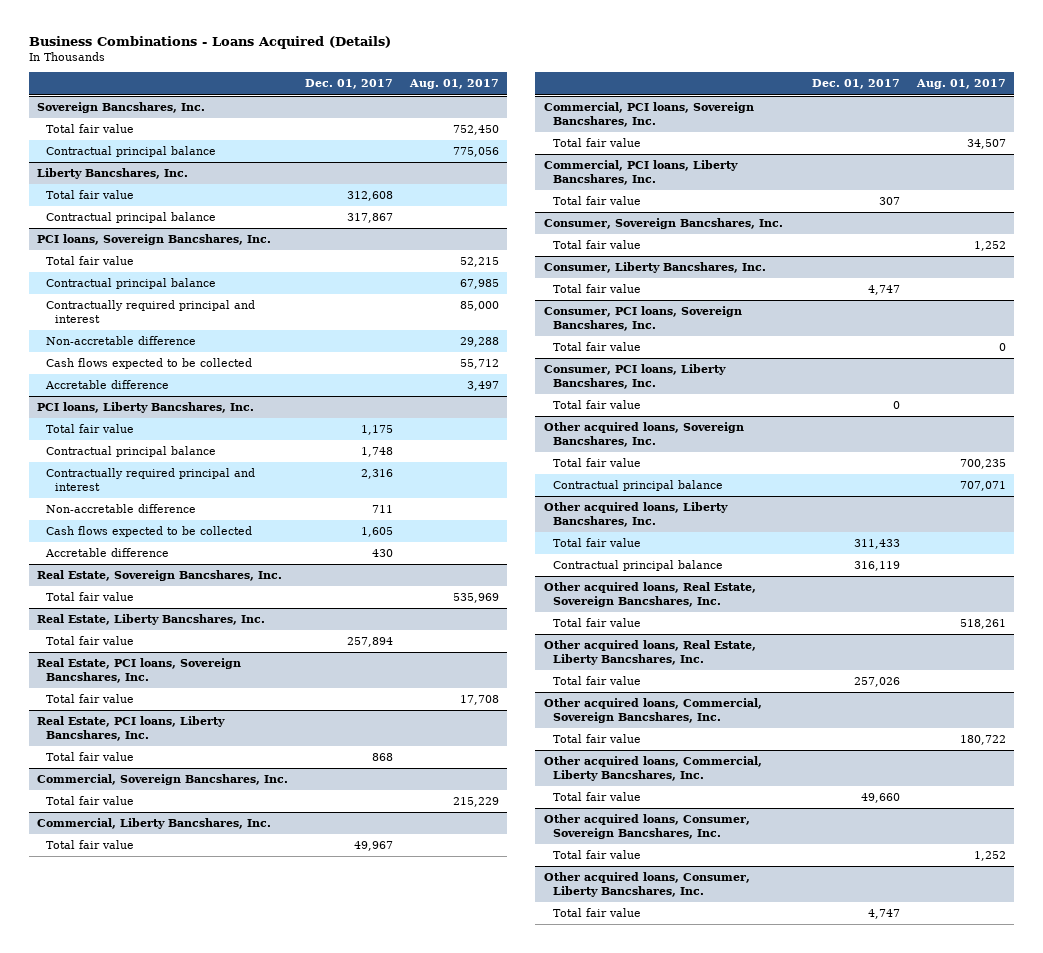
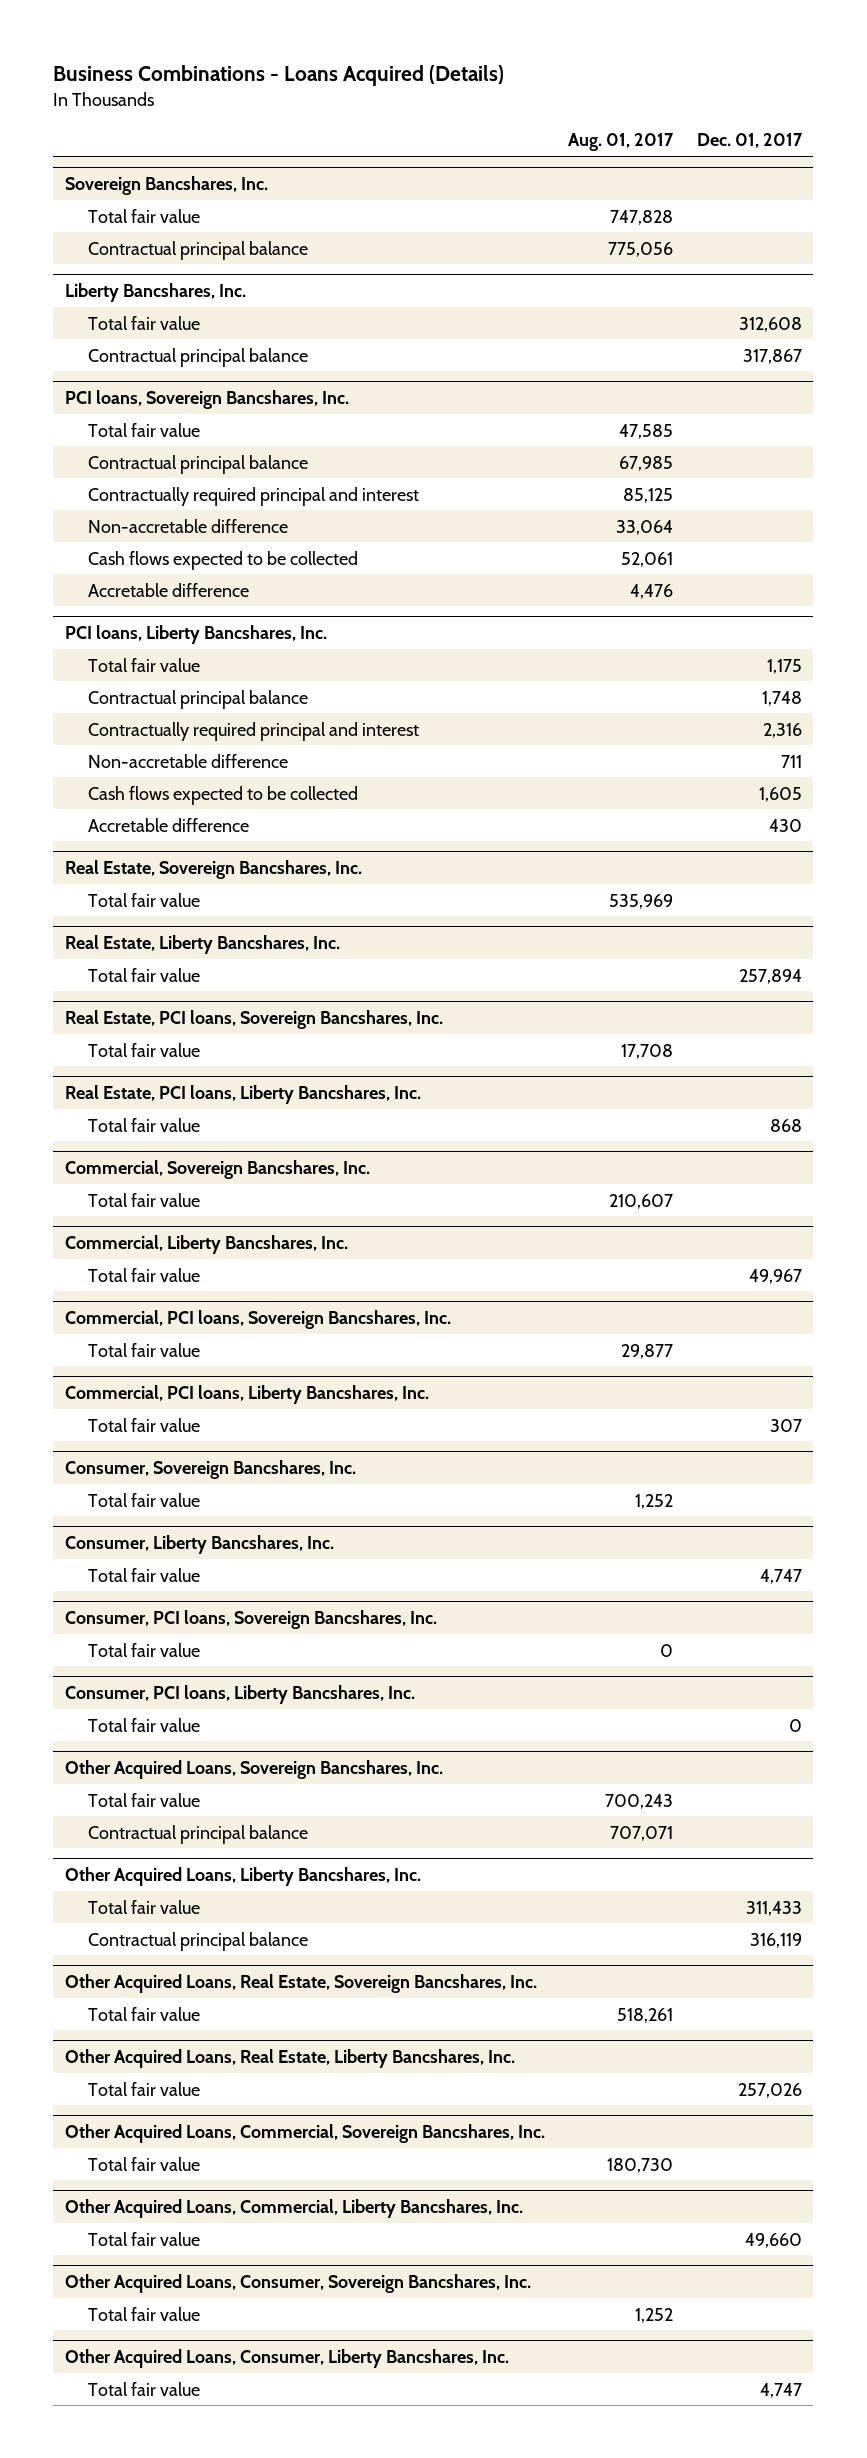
[452,125,499,136] 752,450 -> [610,209,674,225] 747,828
[459,257,499,268] 52,215 -> [619,423,674,439] 47,585
[459,301,499,312] 85,000 -> [623,487,674,503] 85,125
[459,337,499,348] 29,288 -> [616,519,674,535] 33,064
[459,359,499,370] 55,712 -> [621,551,674,567] 52,061
[466,381,499,392] 3,497 -> [630,583,674,599] 4,476
[452,797,499,808] 215,229 -> [609,1193,674,1209] 210,607
[966,139,1006,150] 34,507 -> [621,1343,674,1359] 29,877
[543,422,744,448] Other acquired loans, Sovereign Bancshares, Inc. -> [64,1760,443,1780] Other Acquired Loans, Sovereign Bancshares, Inc.
[959,459,1006,470] 700,235 -> [605,1793,674,1809] 700,243
[543,502,728,528] Other acquired loans, Liberty Bancshares, Inc. -> [64,1867,421,1887] Other Acquired Loans, Liberty Bancshares, Inc.
[543,582,756,608] Other acquired loans, Real Estate, Sovereign Bancshares, Inc. -> [64,1974,537,1994] Other Acquired Loans, Real Estate, Sovereign Bancshares, Inc.
[543,640,756,666] Other acquired loans, Real Estate, Liberty Bancshares, Inc. -> [64,2049,515,2069] Other Acquired Loans, Real Estate, Liberty Bancshares, Inc.
[543,698,762,724] Other acquired loans, Commercial, Sovereign Bancshares, Inc. -> [64,2124,545,2144] Other Acquired Loans, Commercial, Sovereign Bancshares, Inc.
[959,735,1006,746] 180,722 -> [607,2157,674,2173] 180,730
[543,756,762,782] Other acquired loans, Commercial, Liberty Bancshares, Inc. -> [64,2199,523,2219] Other Acquired Loans, Commercial, Liberty Bancshares, Inc.
[543,814,750,840] Other acquired loans, Consumer, Sovereign Bancshares, Inc. -> [64,2274,531,2294] Other Acquired Loans, Consumer, Sovereign Bancshares, Inc.
[543,872,750,898] Other acquired loans, Consumer, Liberty Bancshares, Inc. -> [64,2349,509,2369] Other Acquired Loans, Consumer, Liberty Bancshares, Inc.

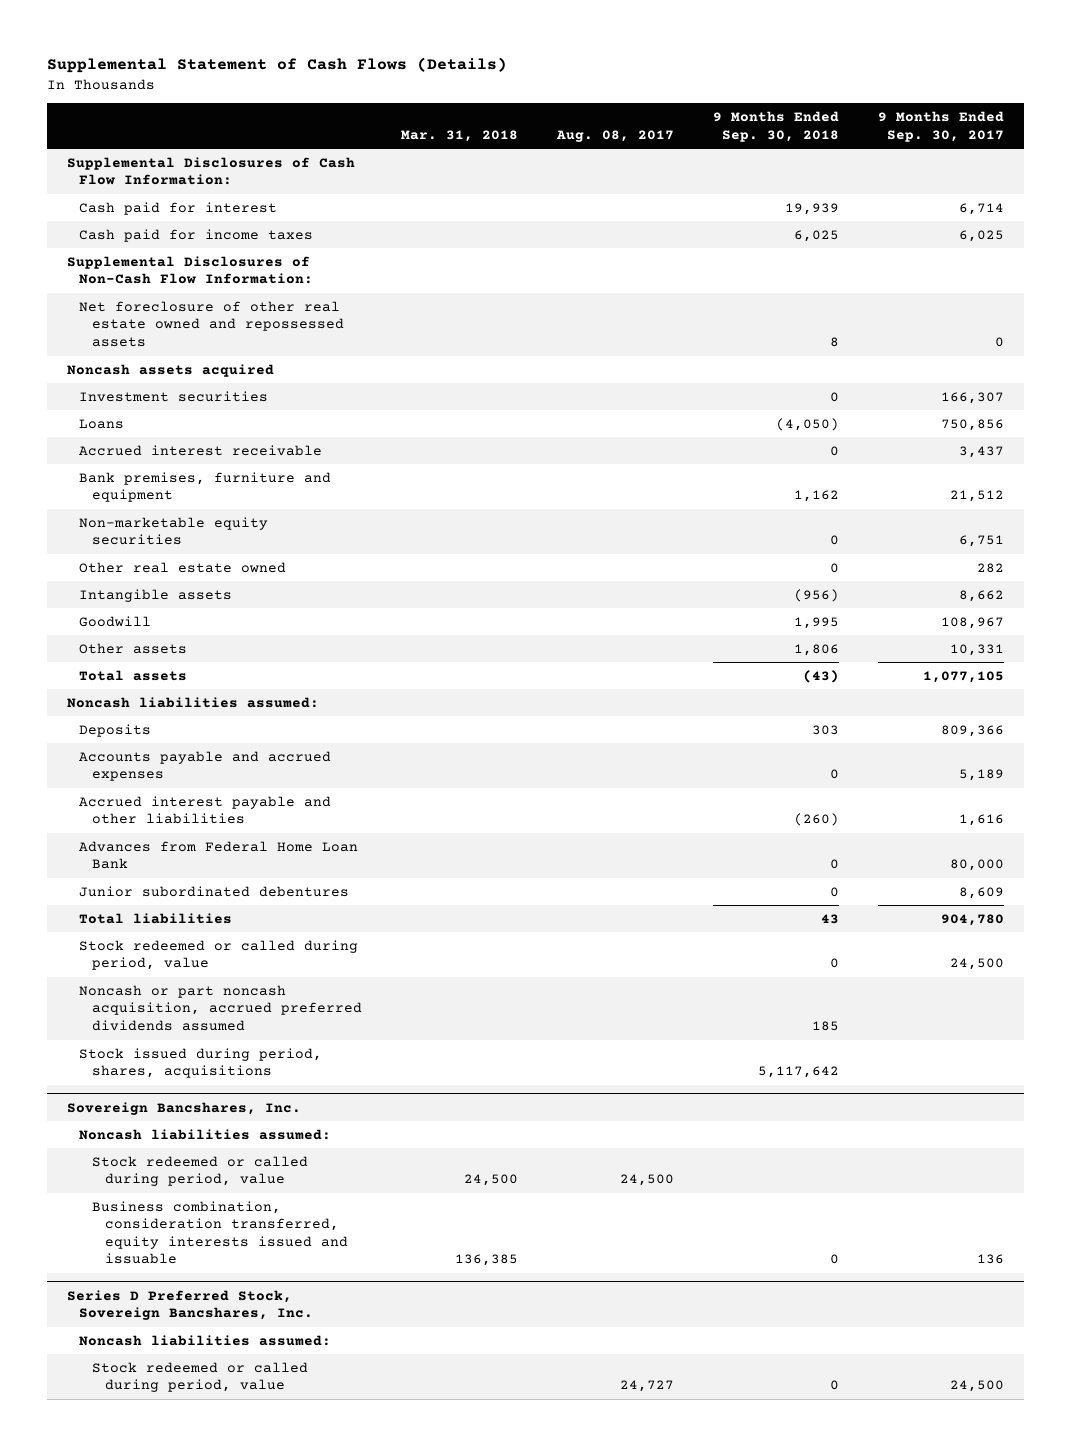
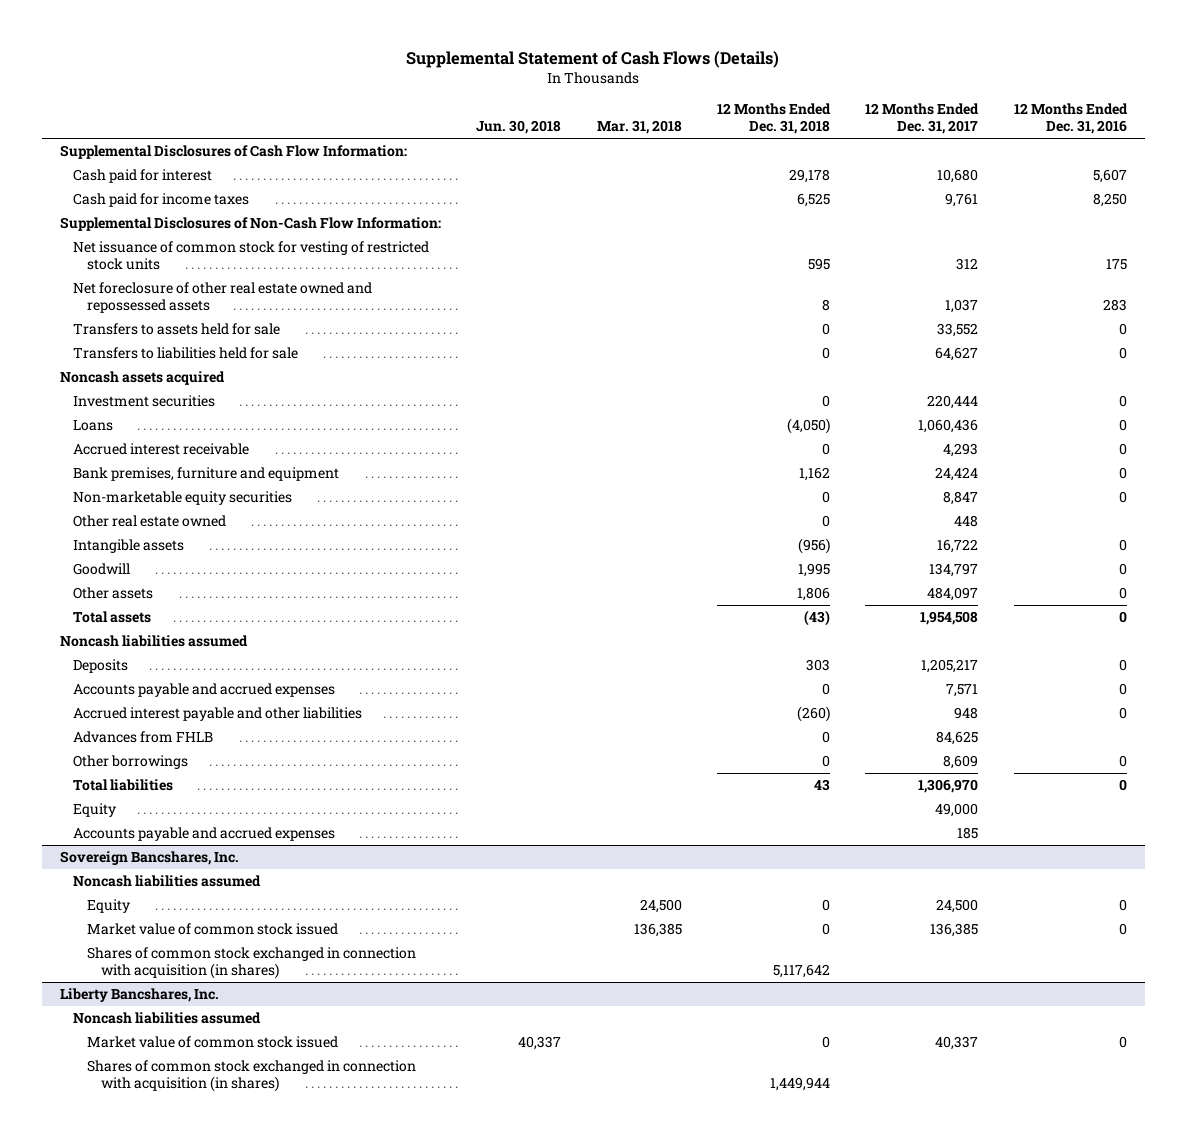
[556,129,675,142] Aug. 08, 2017 -> none
[713,111,840,142] 9 Months Ended Sep. 30, 2018 -> none
[878,111,1005,142] 9 Months Ended Sep. 30, 2017 -> none
none -> [476,120,562,135] Jun. 30, 2018
none -> [716,103,831,135] 12 Months Ended Dec. 31, 2018
none -> [865,103,980,135] 12 Months Ended Dec. 31, 2017
none -> [1013,103,1128,135] 12 Months Ended Dec. 31, 2016
none -> [73,240,430,271] Net issuance of common stock for vesting of restricted stock units
none -> [73,322,281,335] Transfers to assets held for sale
none -> [73,346,299,359] Transfers to liabilities held for sale
[66,696,319,708] Noncash liabilities assumed: -> [59,634,248,647] Noncash liabilities assumed
[79,840,359,870] Advances from Federal Home Loan Bank -> none
[79,885,350,897] Junior subordinated debentures -> none
none -> [73,730,214,743] Advances from FHLB
none -> [73,754,189,769] Other borrowings
[79,1047,323,1079] Stock issued during period, shares, acquisitions -> none
[79,939,359,971] Stock redeemed or called during period, value -> [73,802,117,817] Equity
[79,984,363,1031] Noncash or part noncash acquisition, accrued preferred dividends assumed -> [73,826,336,841] Accounts payable and accrued expenses
[66,1289,314,1321] Series D Preferred Stock, Sovereign Bancshares, Inc. -> none
[79,1334,332,1346] Noncash liabilities assumed: -> none
[92,1361,309,1393] Stock redeemed or called during period, value -> none
[79,1128,332,1140] Noncash liabilities assumed: -> [73,874,262,887] Noncash liabilities assumed
[92,1155,309,1187] Stock redeemed or called during period, value -> [87,898,131,913] Equity
[92,1200,348,1265] Business combination, consideration transferred, equity interests issued and issuable -> [87,922,339,935] Market value of common stock issued
none -> [87,946,417,980] Shares of common stock exchanged in connection with acquisition (in shares)
none -> [59,987,219,1002] Liberty Bancshares, Inc.
none -> [73,1011,262,1024] Noncash liabilities assumed
none -> [87,1035,339,1048] Market value of common stock issued
none -> [87,1059,417,1093] Shares of common stock exchanged in connection with acquisition (in shares)

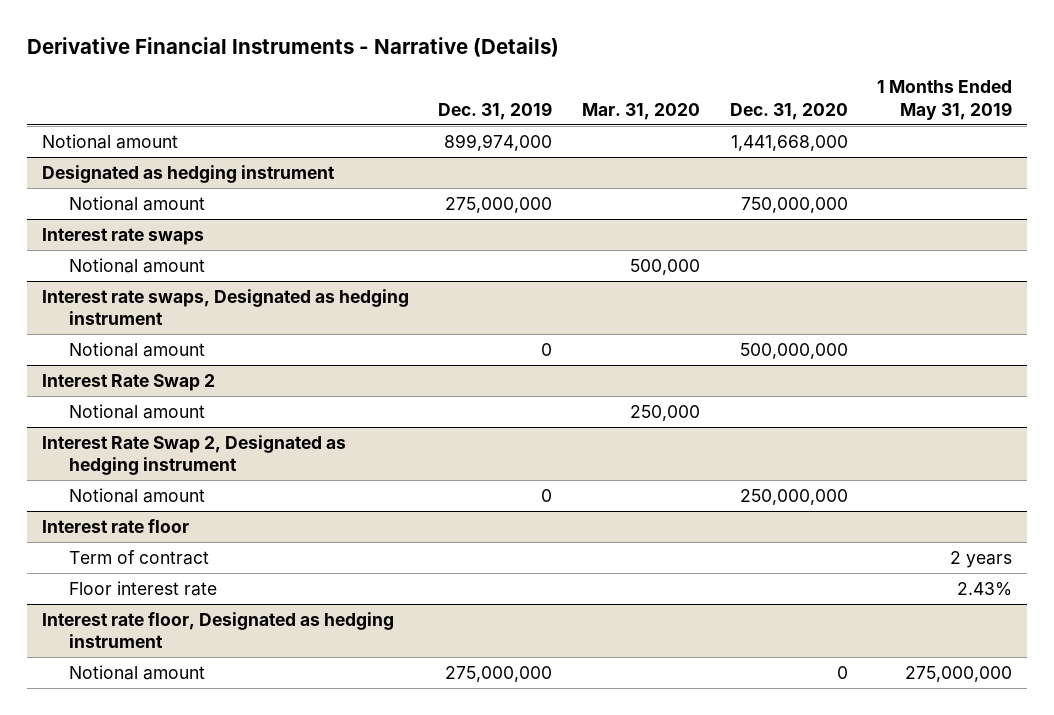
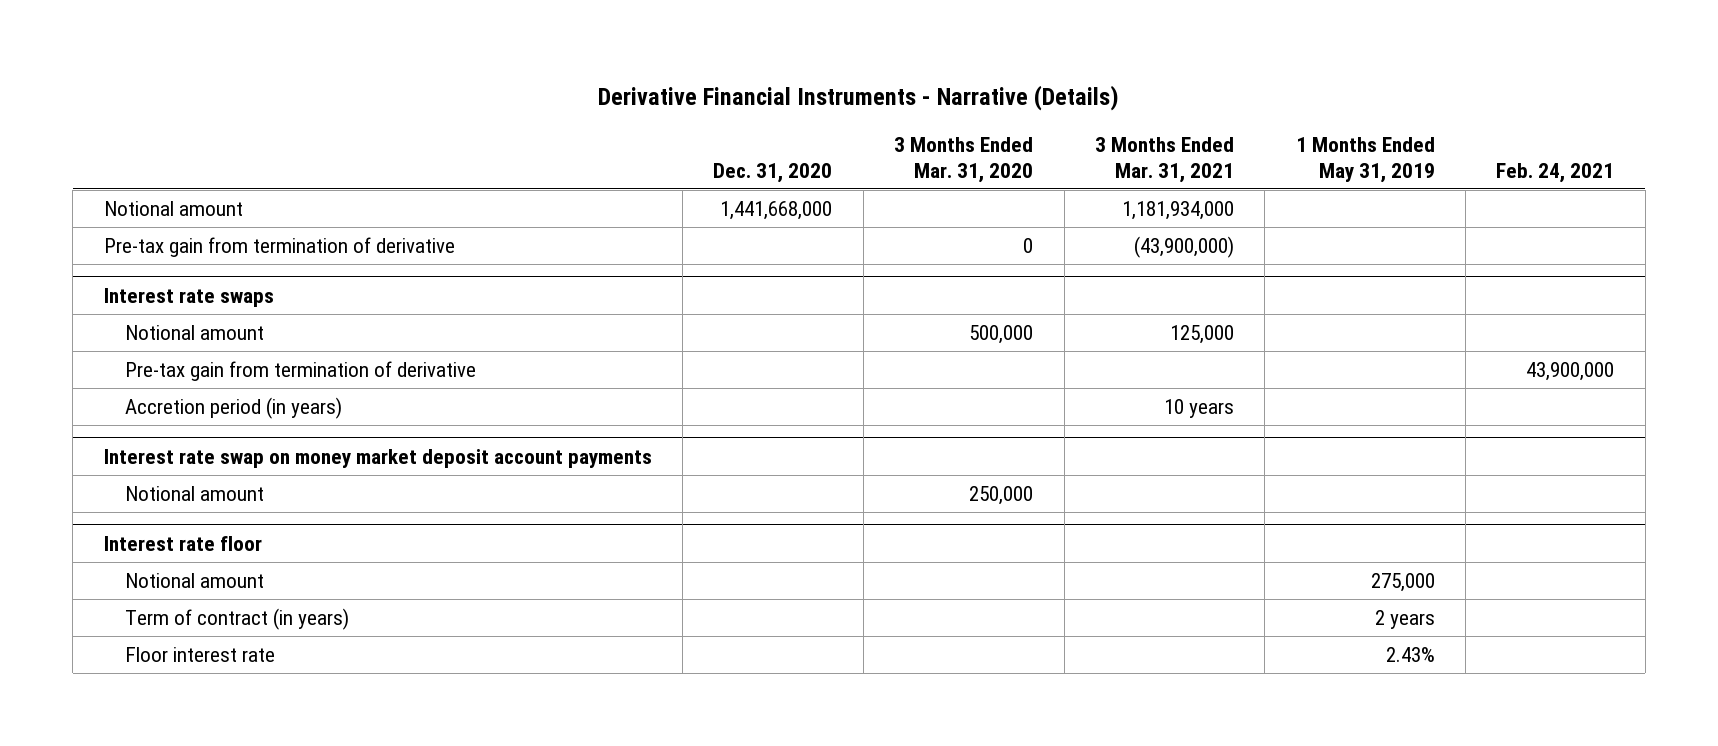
[438,101,553,120] Dec. 31, 2019 -> none
[581,102,700,120] Mar. 31, 2020 -> none
none -> [894,137,1034,183] 3 Months Ended Mar. 31, 2020
none -> [1094,137,1234,183] 3 Months Ended Mar. 31, 2021
none -> [1496,162,1615,183] Feb. 24, 2021
[41,164,335,183] Designated as hedging instrument -> none
[68,195,205,211] Notional amount -> none
none -> [103,237,455,258] Pre-tax gain from termination of derivative
[41,288,409,326] Interest rate swaps, Designated as hedging instrument -> none
[68,341,205,357] Notional amount -> none
none -> [124,361,476,382] Pre-tax gain from termination of derivative
none -> [124,397,342,420] Accretion period (in years)
[41,373,215,391] Interest Rate Swap 2 -> [103,448,652,468] Interest rate swap on money market deposit account payments
[41,434,346,476] Interest Rate Swap 2, Designated as hedging instrument -> none
[68,487,205,503] Notional amount -> none
none -> [124,573,264,589] Notional amount
[68,549,209,565] Term of contract -> [124,608,349,631] Term of contract (in years)
[41,611,394,649] Interest rate floor, Designated as hedging instrument -> none
[68,664,205,680] Notional amount -> none

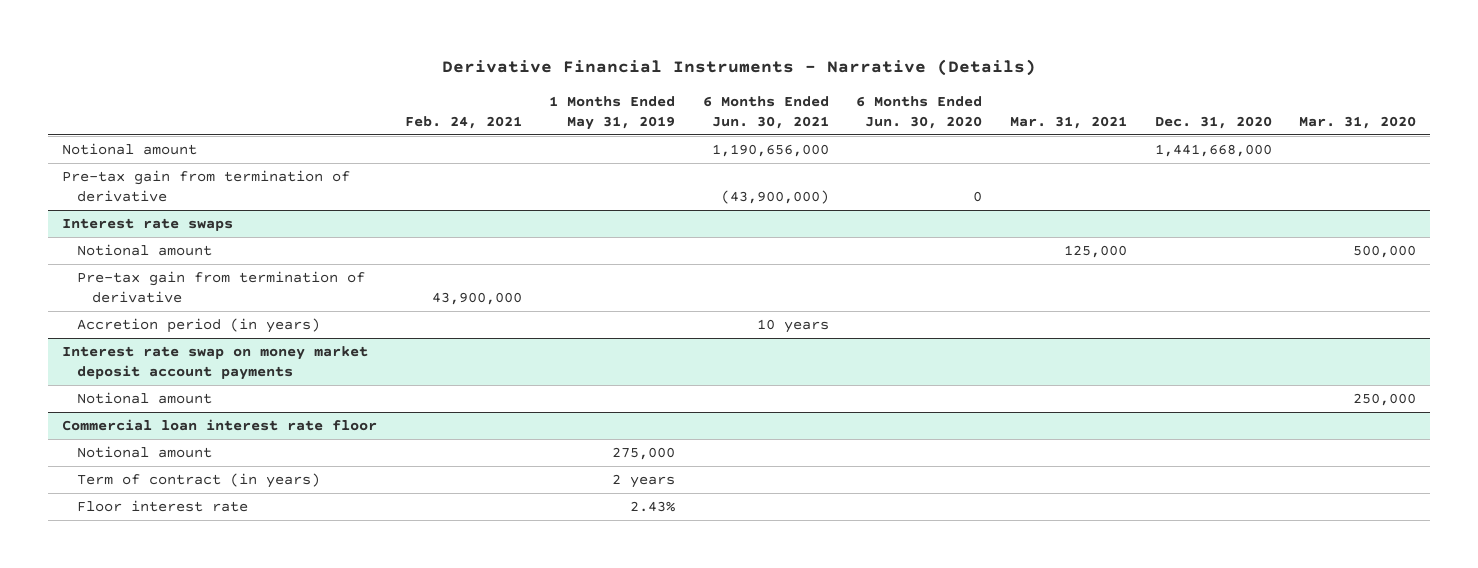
[894,137,1034,183] 3 Months Ended Mar. 31, 2020 -> none
[1094,137,1234,183] 3 Months Ended Mar. 31, 2021 -> none
none -> [702,95,829,129] 6 Months Ended Jun. 30, 2021
none -> [856,95,983,129] 6 Months Ended Jun. 30, 2020
none -> [1010,115,1128,129] Mar. 31, 2021
none -> [1299,115,1417,129] Mar. 31, 2020
[103,535,262,551] Interest rate floor -> [62,419,378,432] Commercial loan interest rate floor

